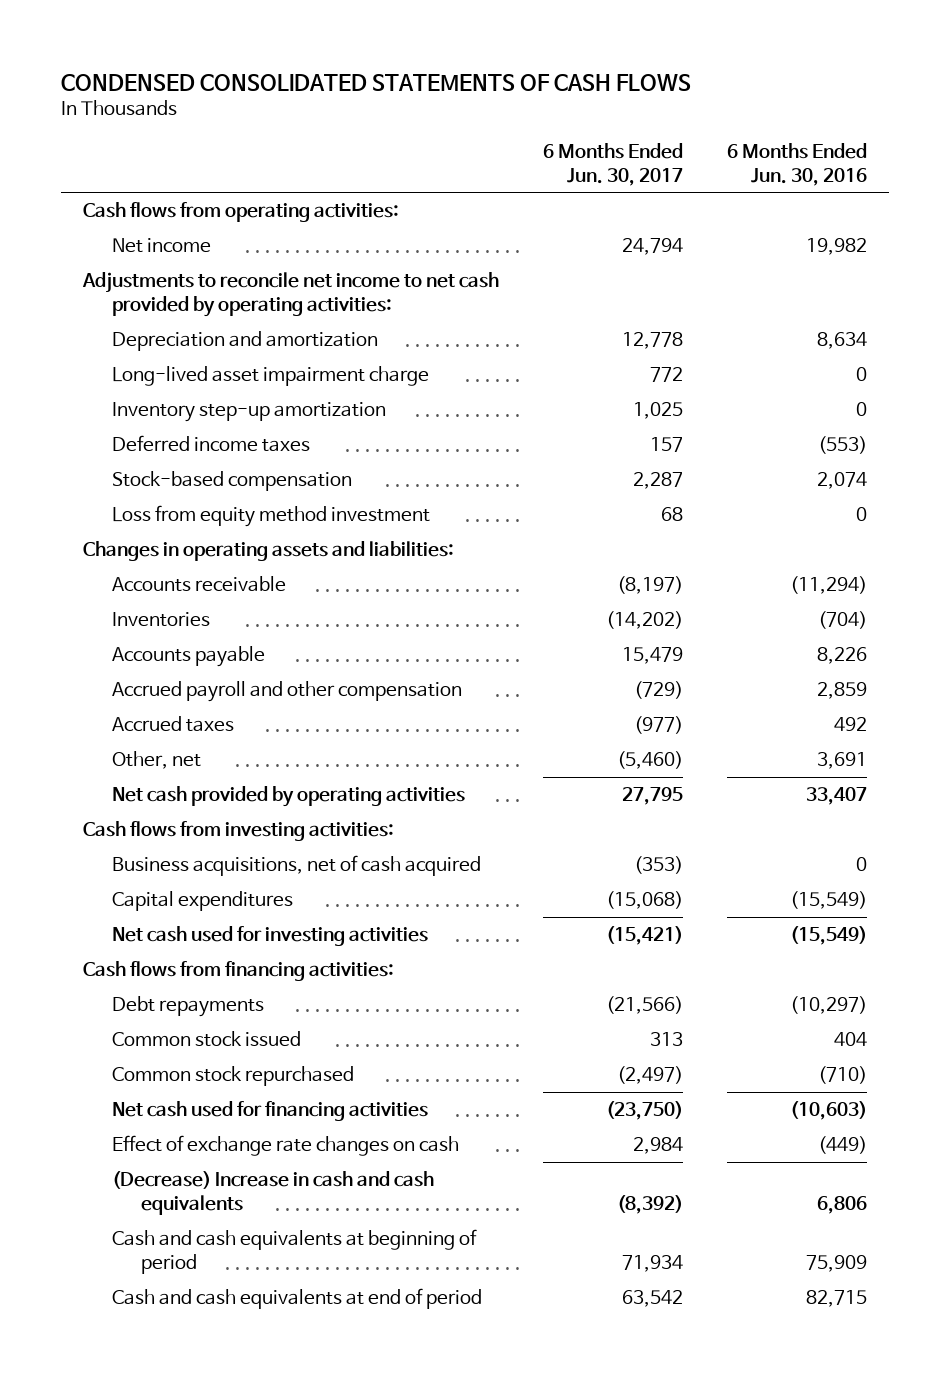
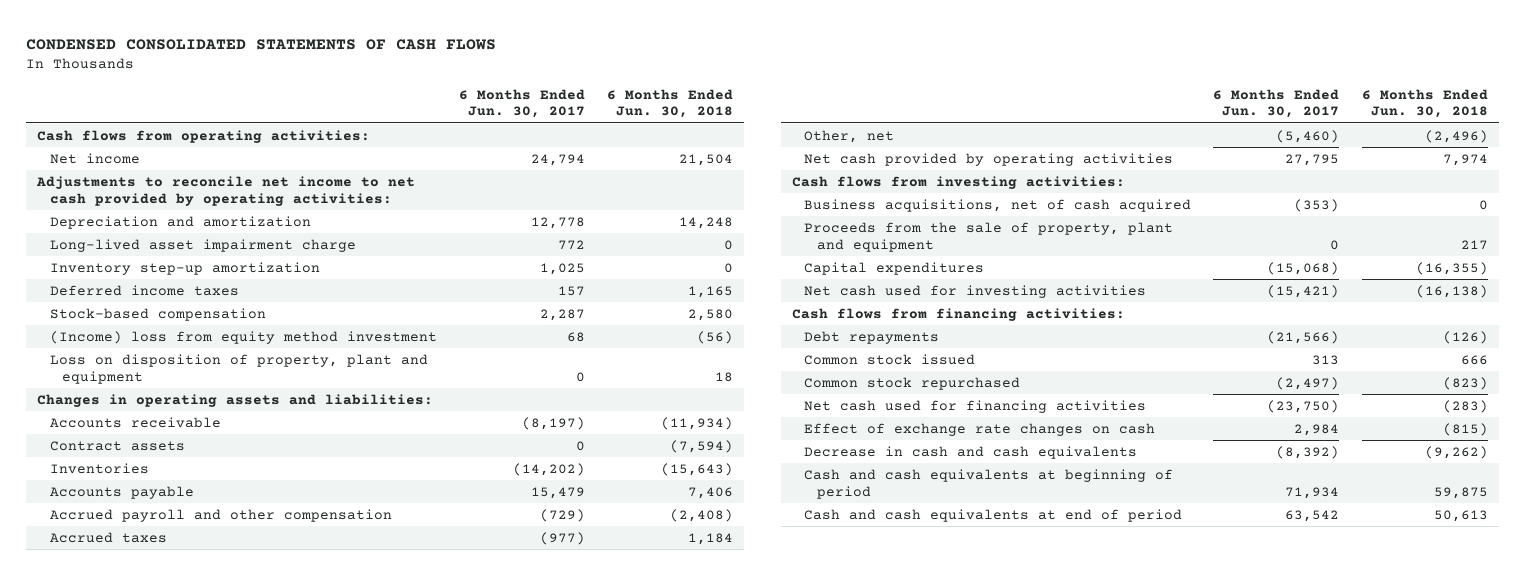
[726,142,867,186] 6 Months Ended Jun. 30, 2016 -> none
none -> [607,88,734,119] 6 Months Ended Jun. 30, 2018
[111,505,430,528] Loss from equity method investment -> [49,330,437,344] (Income) loss from equity method investment
none -> [49,353,428,384] Loss on disposition of property, plant and equipment
none -> [49,440,185,451] Contract assets
none -> [804,221,1174,252] Proceeds from the sale of property, plant and equipment
[111,1171,434,1216] (Decrease) Increase in cash and cash equivalents -> [804,445,1138,459] Decrease in cash and cash equivalents

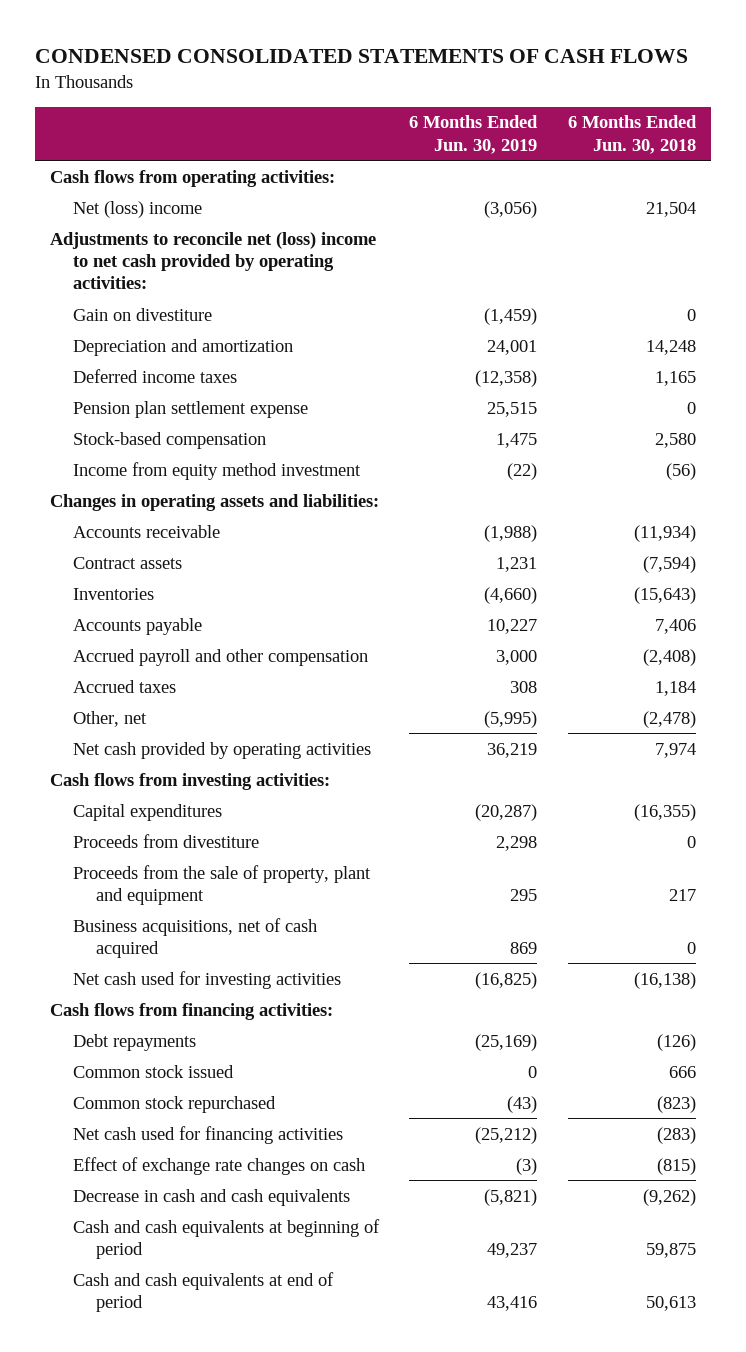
[458,88,585,119] 6 Months Ended Jun. 30, 2017 -> none
none -> [409,115,539,154] 6 Months Ended Jun. 30, 2019
[49,152,140,164] Net income -> [73,200,203,218] Net (loss) income
[36,175,416,206] Adjustments to reconcile net income to net cash provided by operating activities: -> [49,231,376,290] Adjustments to reconcile net (loss) income to net cash provided by operating activities:
none -> [73,307,213,321] Gain on divestiture
[49,238,356,252] Long-lived asset impairment charge -> none
[49,261,320,275] Inventory step-up amortization -> none
none -> [73,400,309,418] Pension plan settlement expense
[49,353,428,384] Loss on disposition of property, plant and equipment -> none
[49,330,437,344] (Income) loss from equity method investment -> [73,461,362,480] Income from equity method investment
[1424,129,1488,143] (2,496) -> [642,710,696,728] (2,478)
none -> [73,833,260,848] Proceeds from divestiture
[804,221,1174,252] Proceeds from the sale of property, plant and equipment -> [73,864,372,905] Proceeds from the sale of property, plant and equipment
[804,198,1192,212] Business acquisitions, net of cash acquired -> [73,917,318,958] Business acquisitions, net of cash acquired

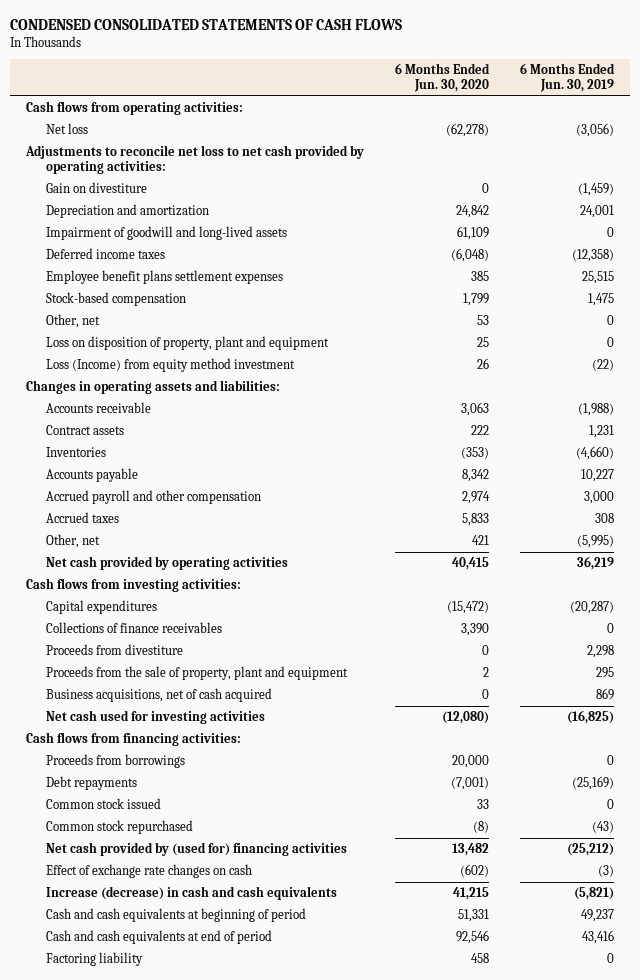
[567,115,697,154] 6 Months Ended Jun. 30, 2018 -> none
none -> [395,63,491,93] 6 Months Ended Jun. 30, 2020
[73,200,203,218] Net (loss) income -> [45,123,88,135] Net loss
[49,231,376,290] Adjustments to reconcile net (loss) income to net cash provided by operating activities: -> [24,145,364,175] Adjustments to reconcile net loss to net cash provided by operating activities:
none -> [45,226,287,241] Impairment of goodwill and long-lived assets
[73,400,309,418] Pension plan settlement expense -> [45,270,283,285] Employee benefit plans settlement expenses
none -> [45,314,100,329] Other, net
none -> [45,336,329,351] Loss on disposition of property, plant and equipment
[73,461,362,480] Income from equity method investment -> [45,358,295,373] Loss (Income) from equity method investment
none -> [45,622,222,634] Collections of finance receivables
none -> [45,754,185,769] Proceeds from borrowings
[73,1125,344,1144] Net cash used for financing activities -> [45,842,347,857] Net cash provided by (used for) financing activities
[73,1188,351,1206] Decrease in cash and cash equivalents -> [45,886,337,901] Increase (decrease) in cash and cash equivalents
none -> [45,952,143,967] Factoring liability

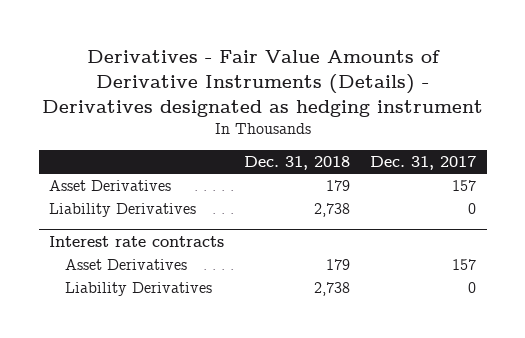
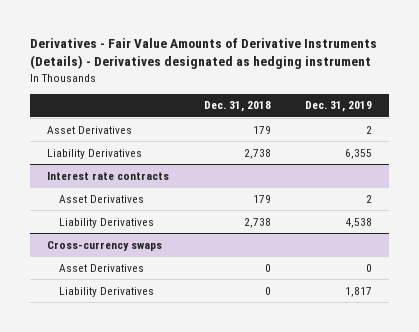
[370,156,477,171] Dec. 31, 2017 -> none
none -> [304,101,372,113] Dec. 31, 2019
none -> [47,240,163,251] Cross-currency swaps
none -> [58,263,144,272] Asset Derivatives
none -> [58,286,154,297] Liability Derivatives

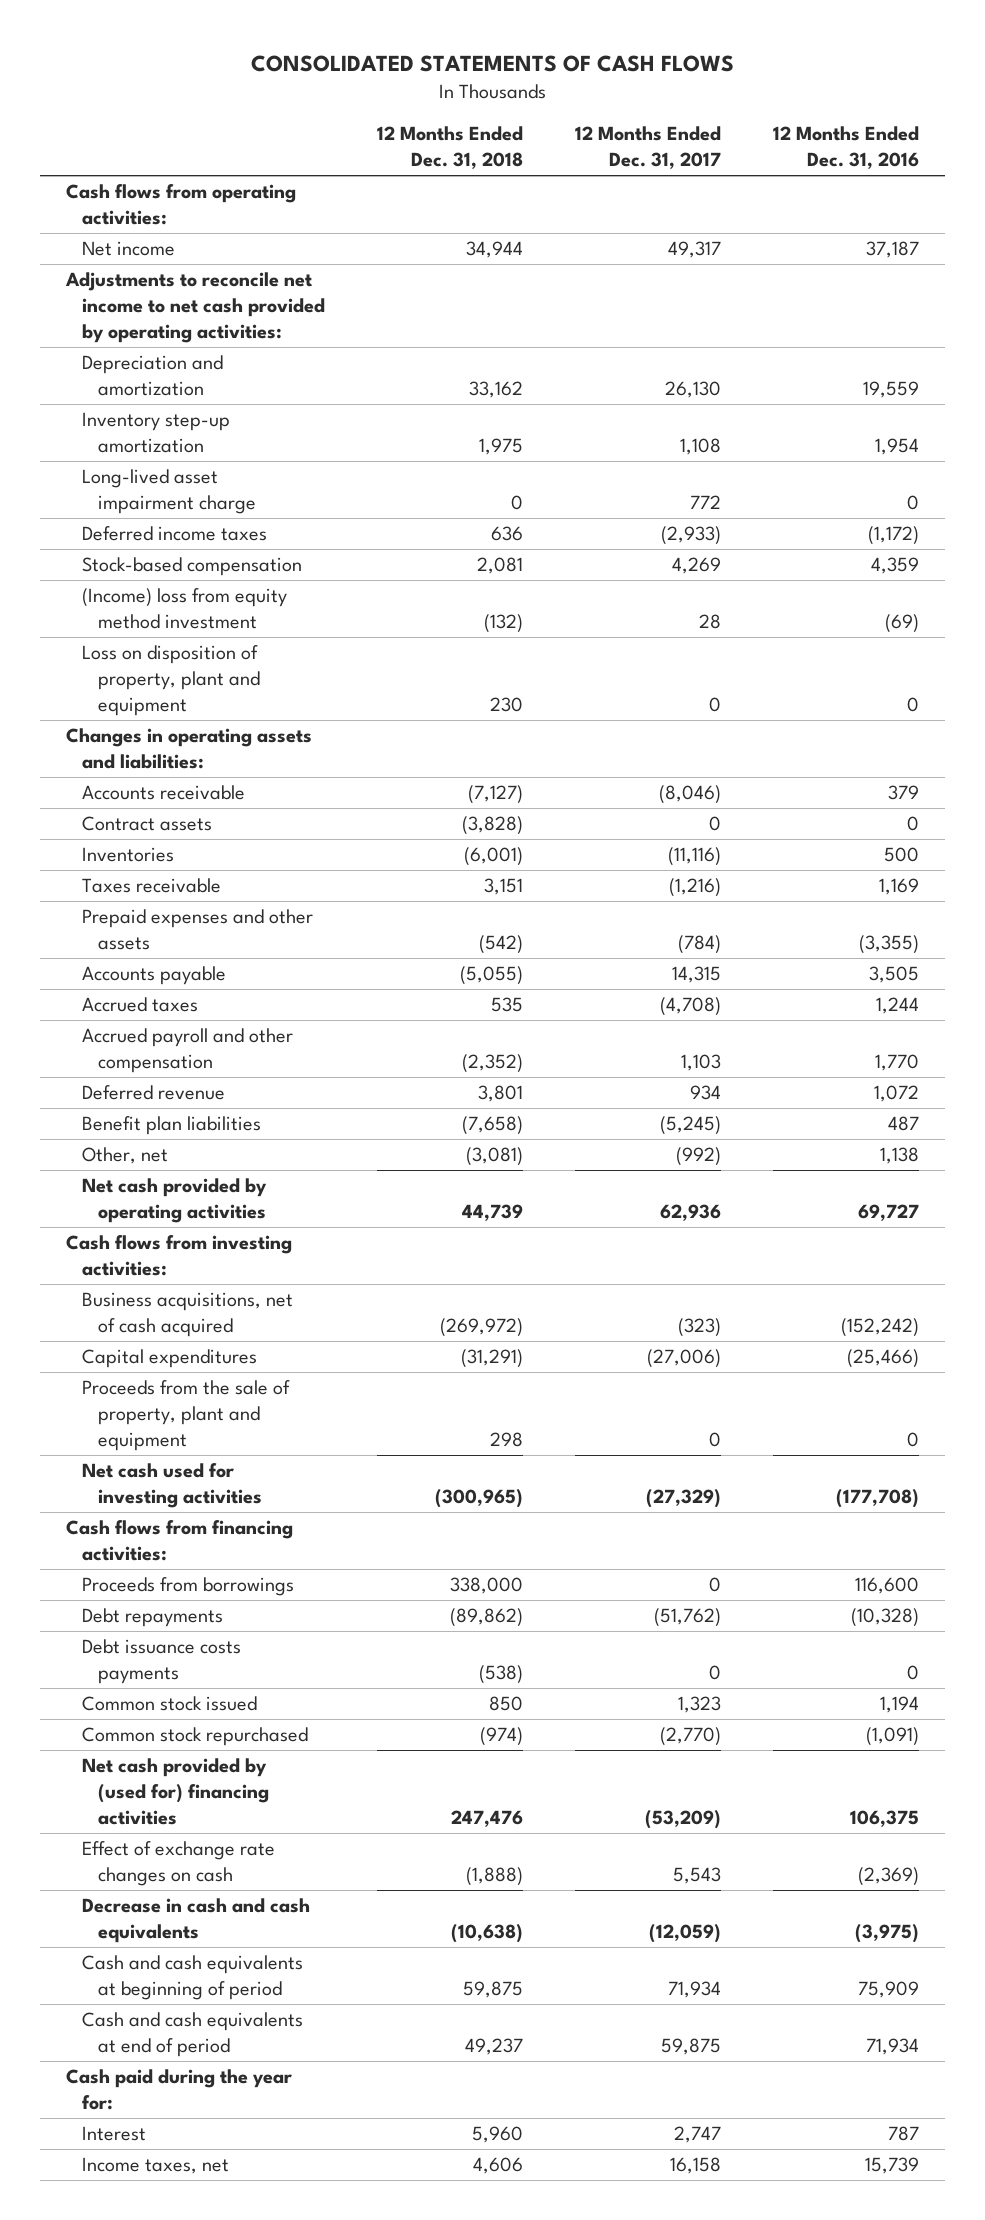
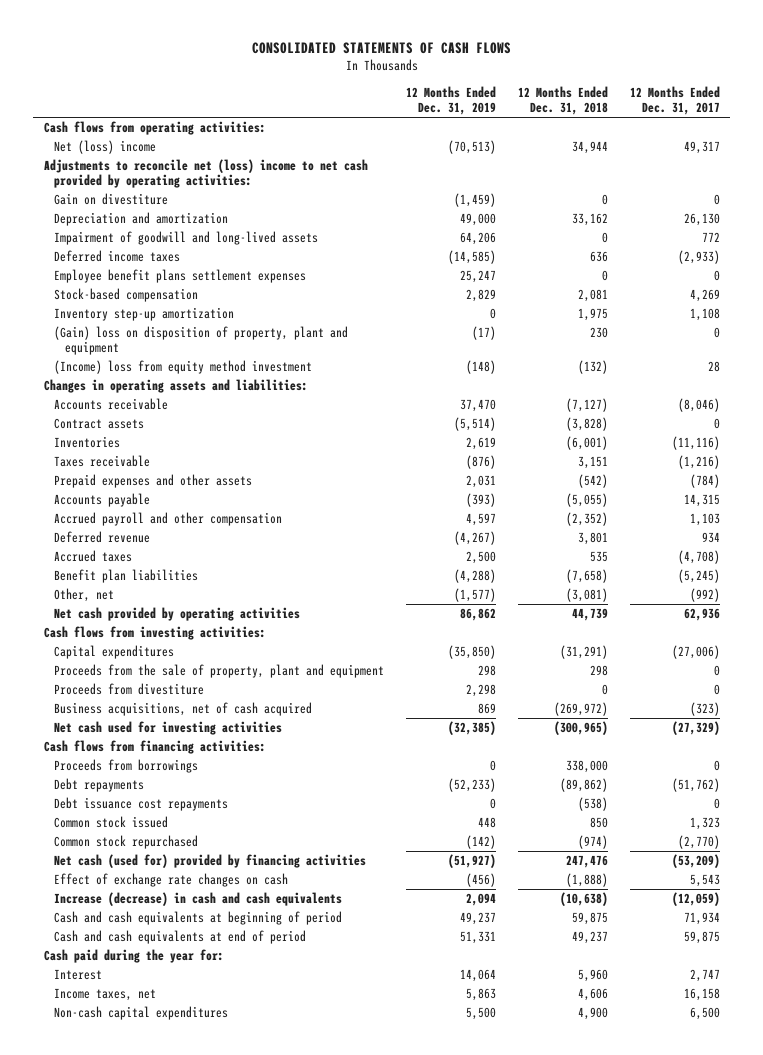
[773,126,920,170] 12 Months Ended Dec. 31, 2016 -> none
none -> [406,86,497,116] 12 Months Ended Dec. 31, 2019
[81,241,175,257] Net income -> [54,140,157,155] Net (loss) income
[64,272,325,344] Adjustments to reconcile net income to net cash provided by operating activities: -> [43,159,368,189] Adjustments to reconcile net (loss) income to net cash provided by operating activities:
none -> [54,193,169,206] Gain on divestiture
[81,469,257,515] Long-lived asset impairment charge -> [54,231,319,246] Impairment of goodwill and long-lived assets
none -> [54,269,307,284] Employee benefit plans settlement expenses
[81,412,230,454] Inventory step-up amortization -> [54,307,235,322] Inventory step-up amortization
none -> [54,326,349,356] (Gain) loss on disposition of property, plant and equipment
[81,645,261,717] Loss on disposition of property, plant and equipment -> none
[81,997,198,1013] Accrued taxes -> [54,550,133,563] Accrued taxes
none -> [54,683,205,696] Proceeds from divestiture
[81,1292,293,1338] Business acquisitions, net of cash acquired -> [54,702,313,717] Business acquisitions, net of cash acquired
[81,1639,241,1685] Debt issuance costs payments -> [54,797,229,812] Debt issuance cost repayments
[81,1758,270,1826] Net cash provided by (used for) financing activities -> [54,854,367,869] Net cash (used for) provided by financing activities
[81,1898,310,1944] Decrease in cash and cash equivalents -> [54,892,343,907] Increase (decrease) in cash and cash equivalents
none -> [54,1006,229,1021] Non-cash capital expenditures

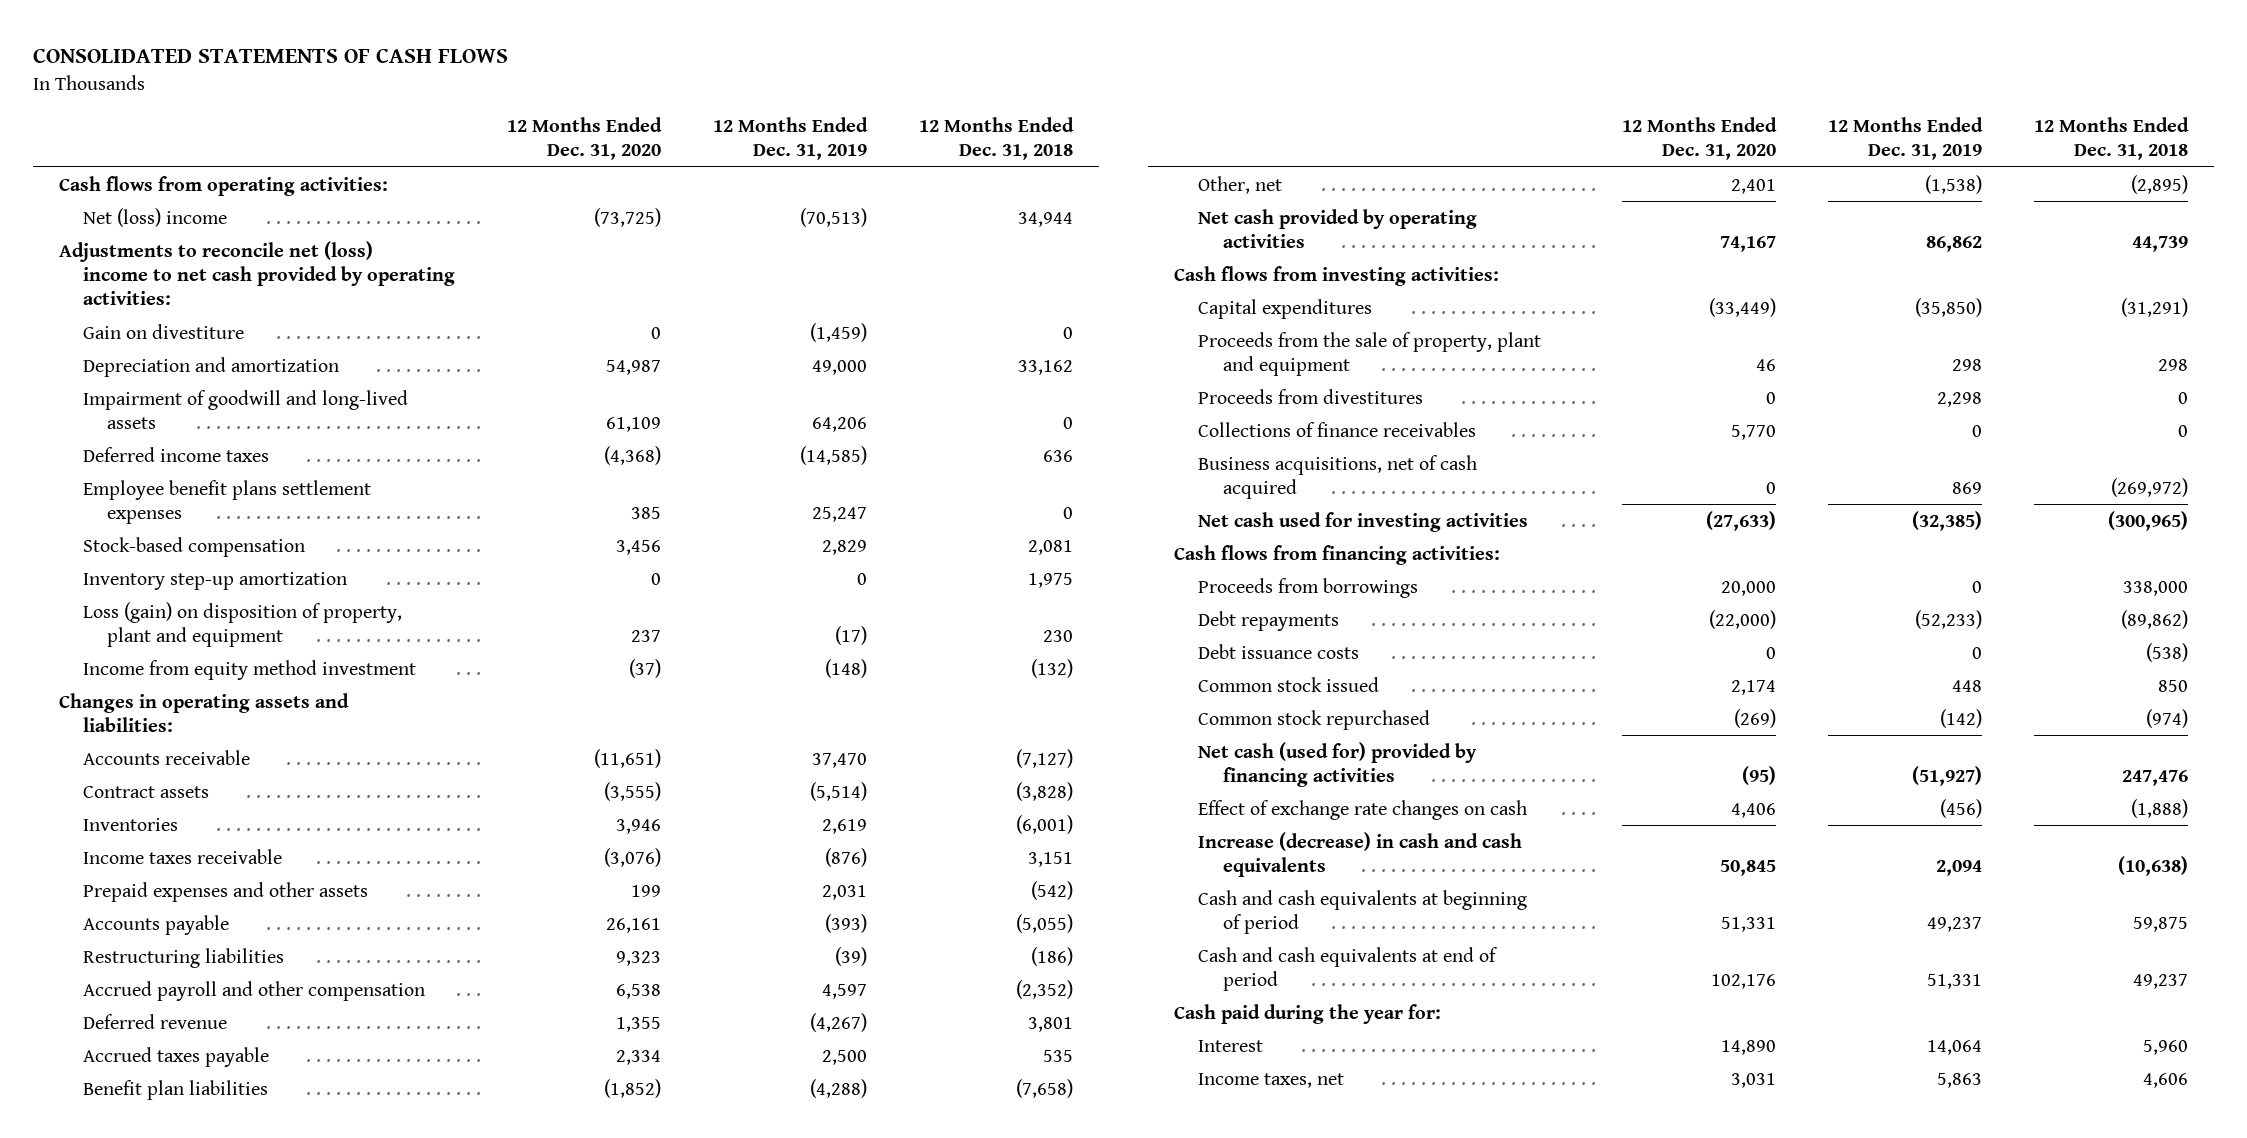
[629,86,720,116] 12 Months Ended Dec. 31, 2017 -> none
none -> [507,116,663,161] 12 Months Ended Dec. 31, 2020
[54,326,349,356] (Gain) loss on disposition of property, plant and equipment -> [82,601,402,647] Loss (gain) on disposition of property, plant and equipment
[54,360,313,375] (Income) loss from equity method investment -> [82,659,416,680] Income from equity method investment
[54,455,151,468] Taxes receivable -> [82,848,282,864] Income taxes receivable
none -> [82,947,284,968] Restructuring liabilities
[54,550,133,563] Accrued taxes -> [82,1046,269,1067] Accrued taxes payable
[454,588,497,603] (1,577) -> [1925,174,1983,194] (1,538)
[565,588,608,603] (3,081) -> [2131,174,2189,194] (2,895)
[54,683,205,696] Proceeds from divestiture -> [1198,388,1424,404] Proceeds from divestitures
none -> [1198,421,1477,437] Collections of finance receivables
[54,797,229,812] Debt issuance cost repayments -> [1198,643,1360,659] Debt issuance costs
[54,1006,229,1021] Non-cash capital expenditures -> none

